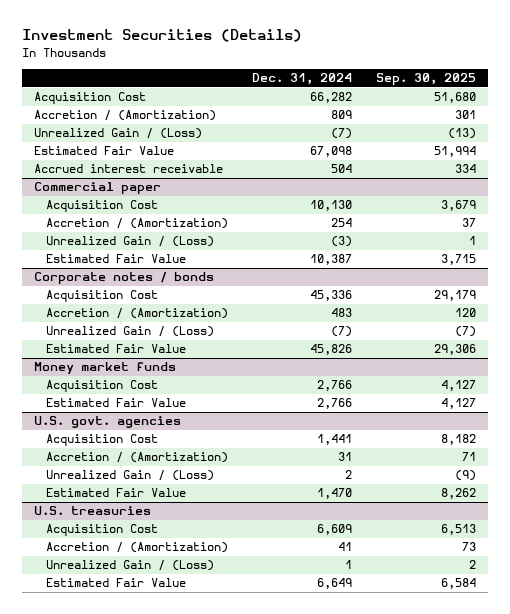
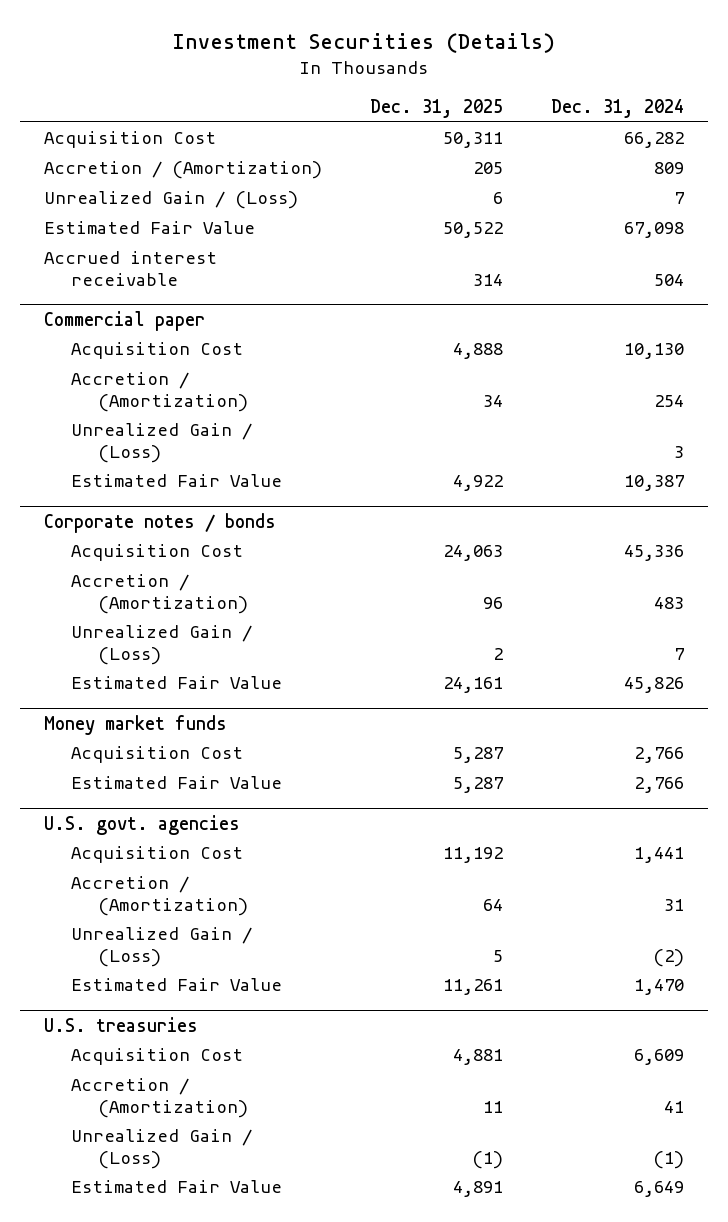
[376,73,477,86] Sep. 30, 2025 -> none
none -> [370,99,504,119] Dec. 31, 2025
[330,128,352,140] (7) -> [674,192,685,205] 7
[330,236,352,248] (3) -> [674,445,685,458] 3
[330,326,352,338] (7) -> [674,647,685,660] 7
[344,470,352,480] 2 -> [653,948,685,967] (2)
[344,560,352,570] 1 -> [653,1150,685,1169] (1)

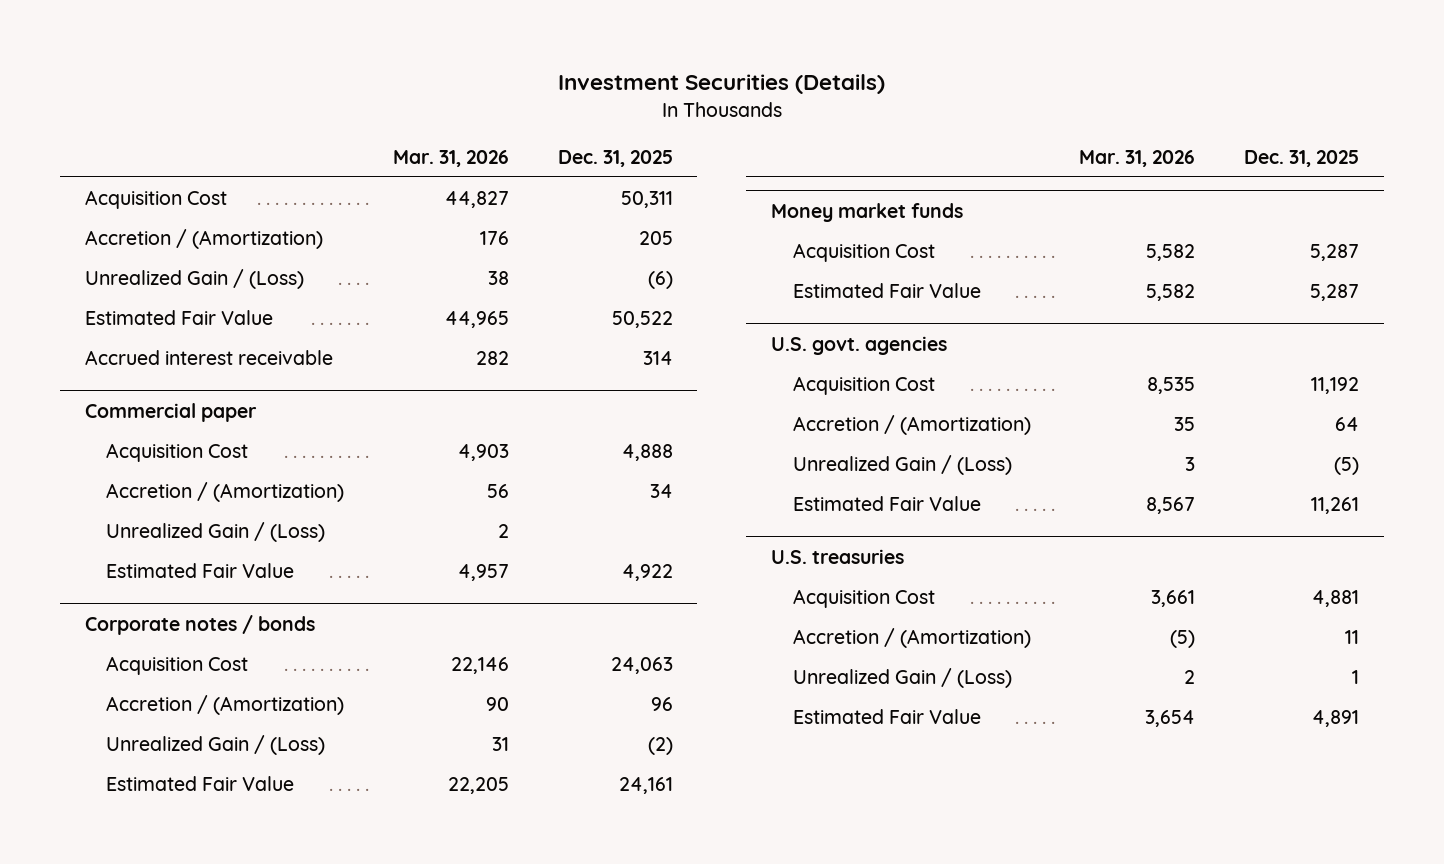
[551,99,685,119] Dec. 31, 2024 -> none
none -> [393,149,510,167] Mar. 31, 2026
[493,192,504,205] 6 -> [648,271,674,290] (6)
[493,647,504,660] 2 -> [648,737,674,756] (2)
[493,949,504,962] 5 -> [1334,457,1360,476] (5)
[472,1150,504,1169] (1) -> [1352,670,1360,685] 1

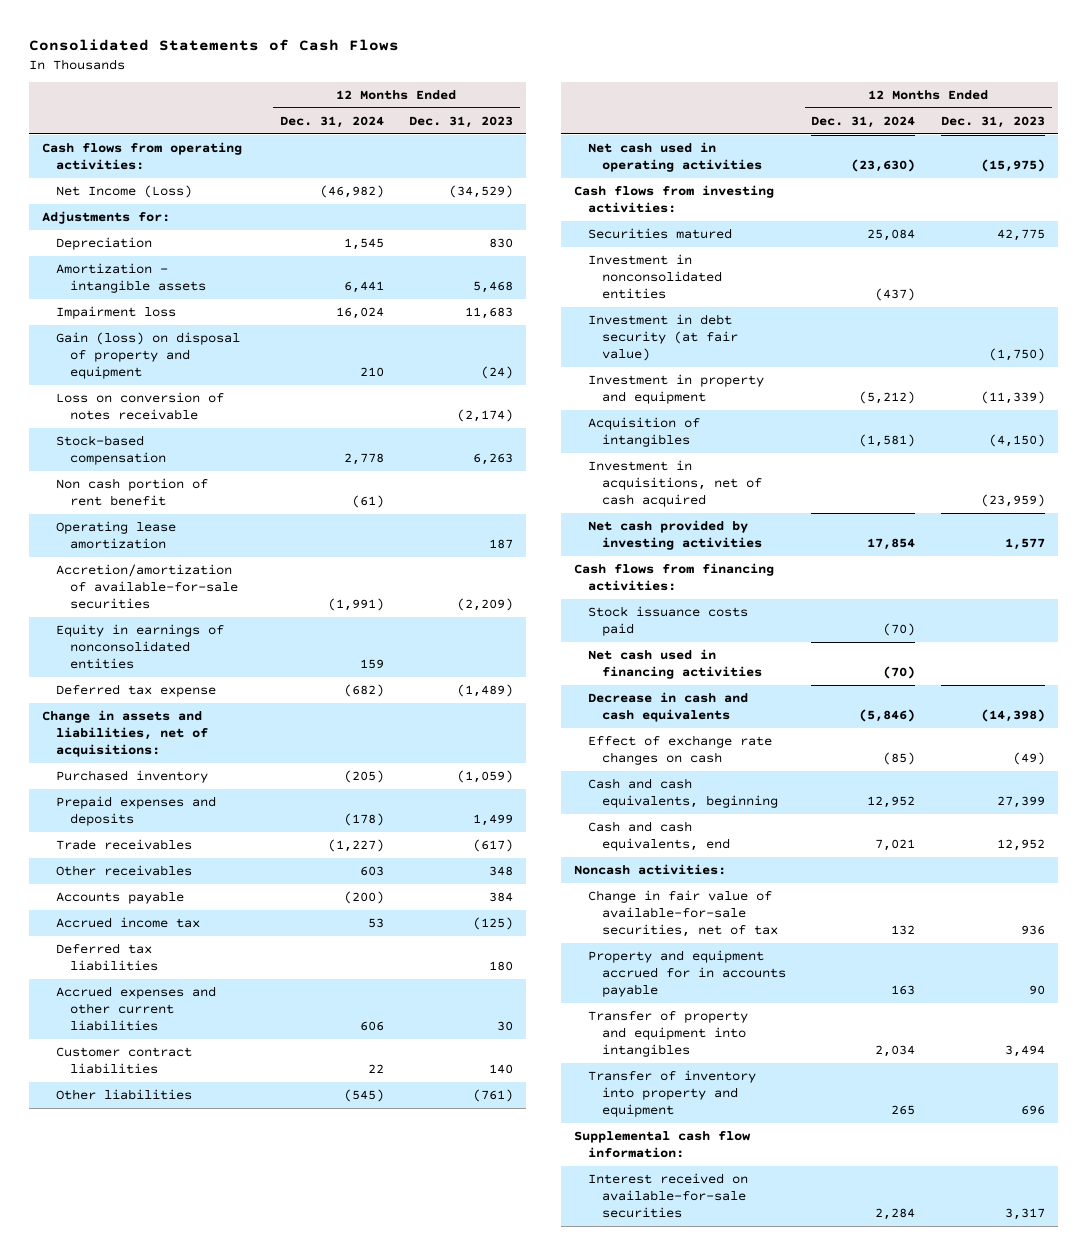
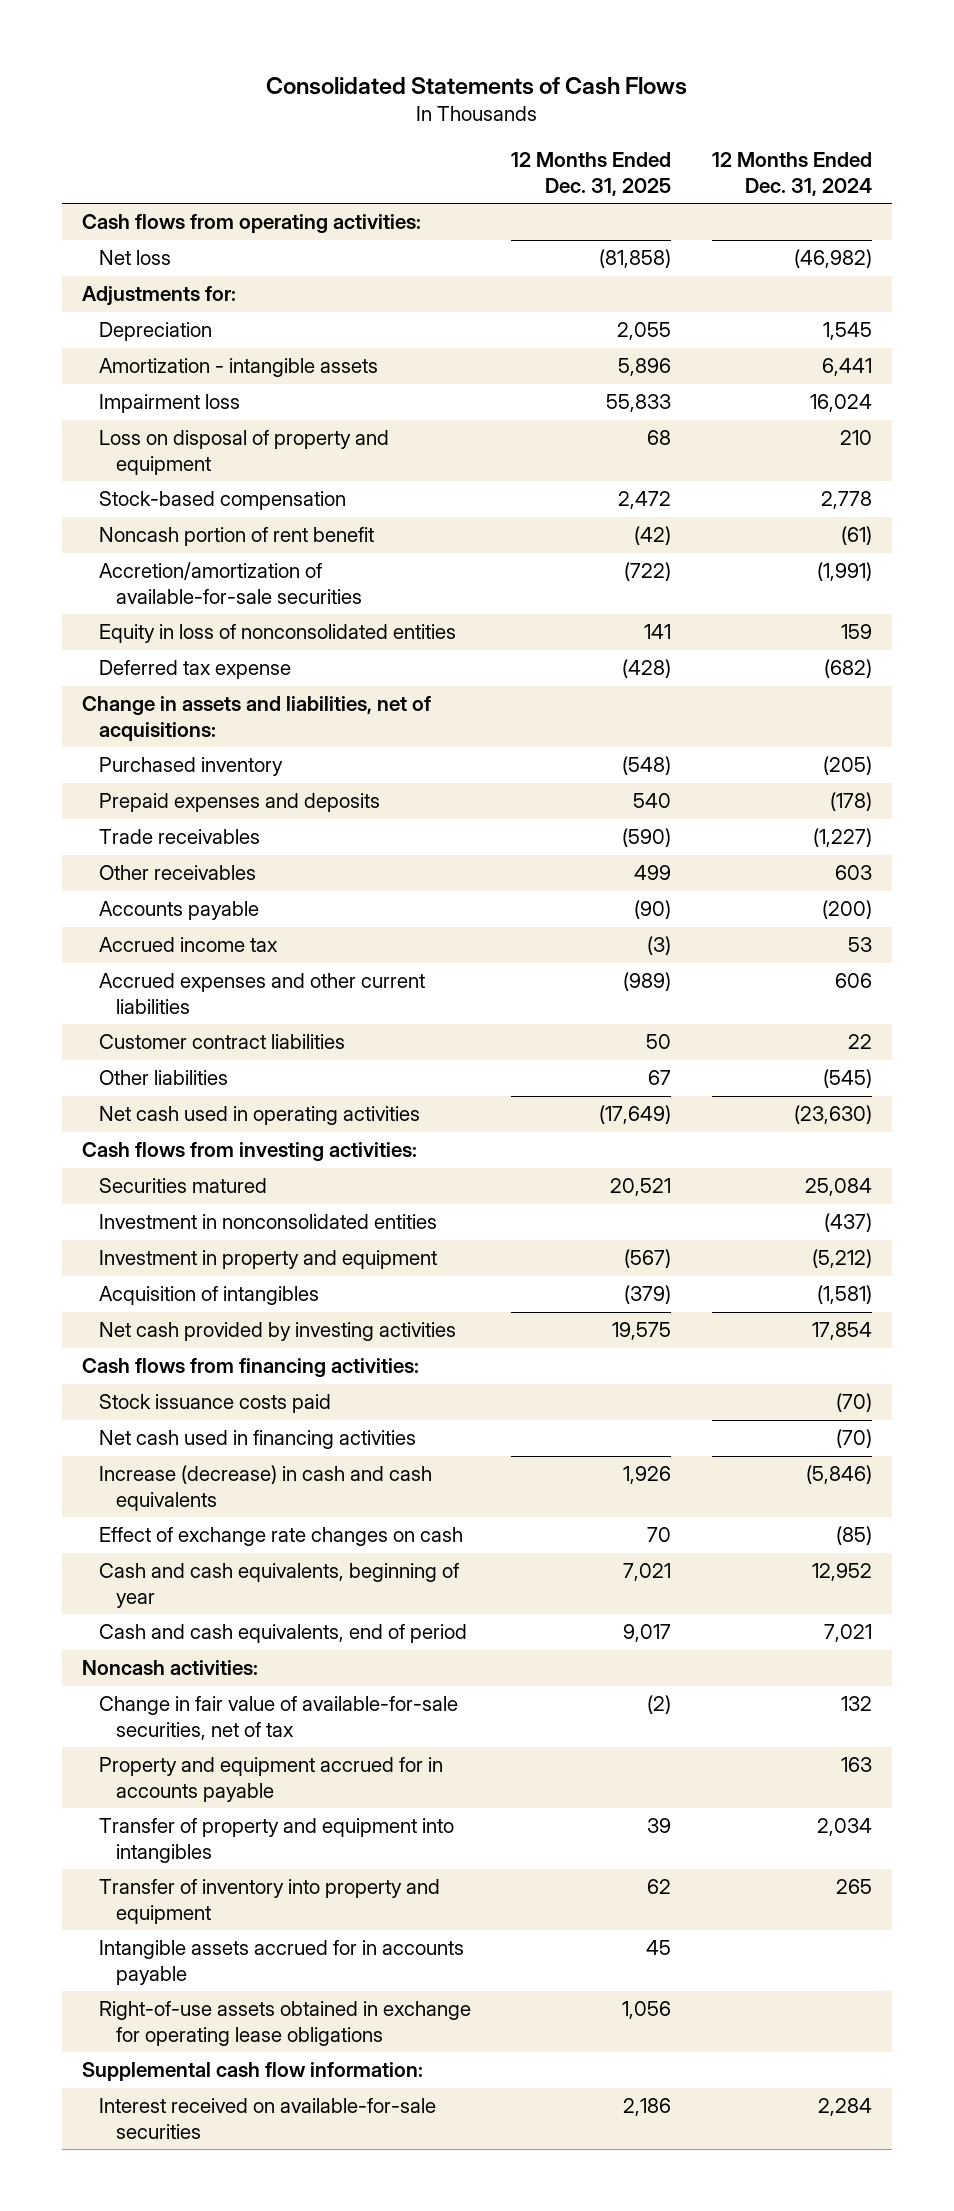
[409,115,514,128] Dec. 31, 2023 -> none
none -> [511,152,672,196] 12 Months Ended Dec. 31, 2025
[55,184,192,198] Net Income (Loss) -> [99,250,172,266] Net loss
[55,391,224,420] Loss on conversion of notes receivable -> none
[55,331,240,379] Gain (loss) on disposal of property and equipment -> [99,430,390,475] Loss on disposal of property and equipment
[55,520,176,549] Operating lease amortization -> none
[55,477,208,506] Non cash portion of rent benefit -> [99,527,375,547] Noncash portion of rent benefit
[55,623,224,669] Equity in earnings of nonconsolidated entities -> [99,624,457,644] Equity in loss of nonconsolidated entities
[55,942,158,971] Deferred tax liabilities -> none
[587,313,738,361] Investment in debt security (at fair value) -> none
[587,459,762,507] Investment in acquisitions, net of cash acquired -> none
[587,691,748,722] Decrease in cash and cash equivalents -> [99,1465,433,1511] Increase (decrease) in cash and cash equivalents
[587,777,778,808] Cash and cash equivalents, beginning -> [99,1563,460,1608] Cash and cash equivalents, beginning of year
[587,820,730,851] Cash and cash equivalents, end -> [99,1624,468,1644] Cash and cash equivalents, end of period
none -> [99,1940,465,1985] Intangible assets accrued for in accounts payable
none -> [99,2001,472,2046] Right-of-use assets obtained in exchange for operating lease obligations

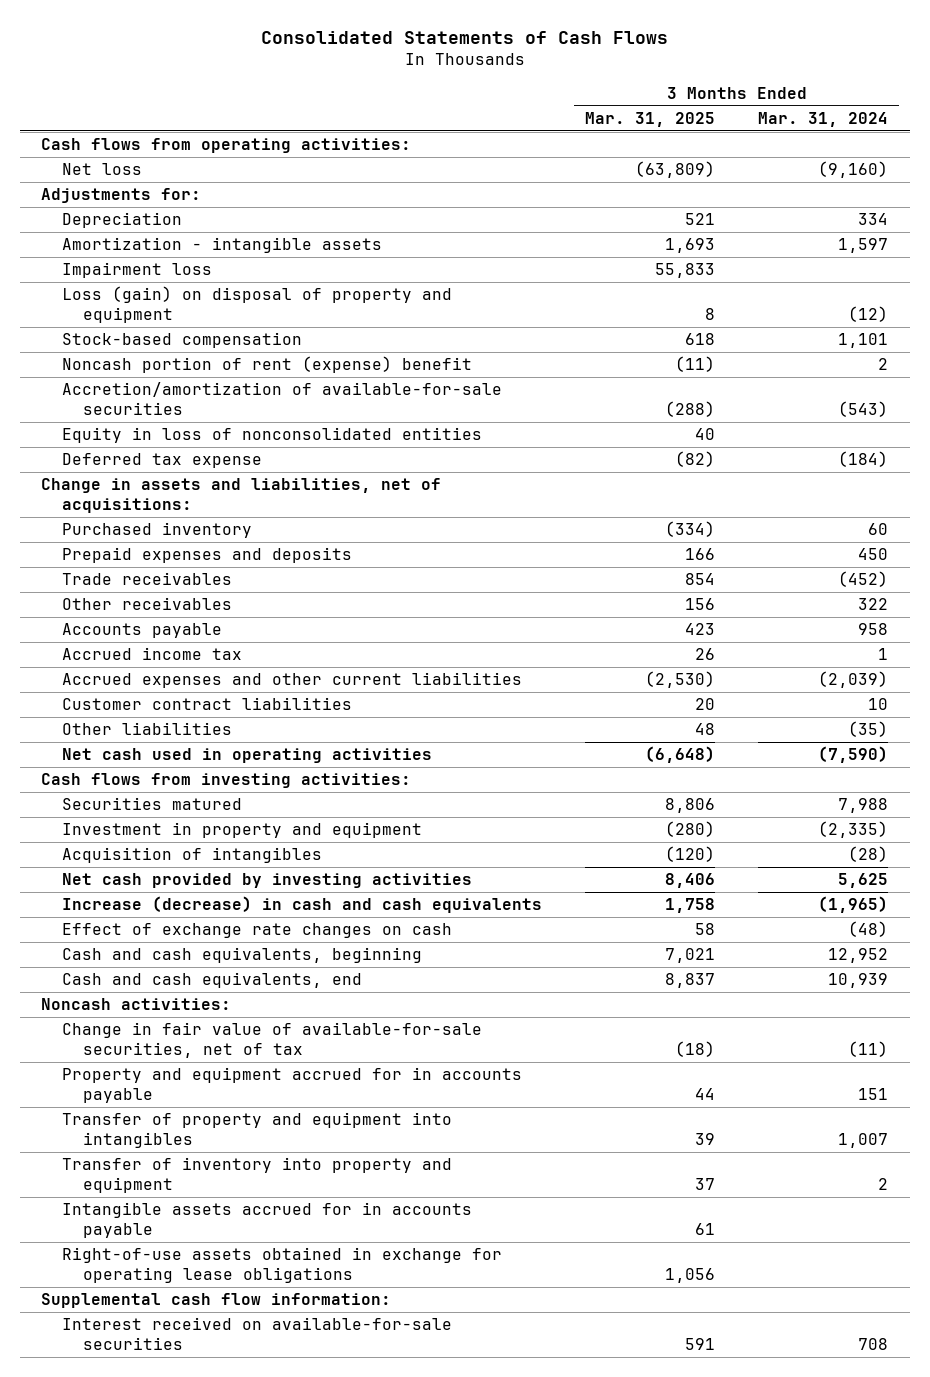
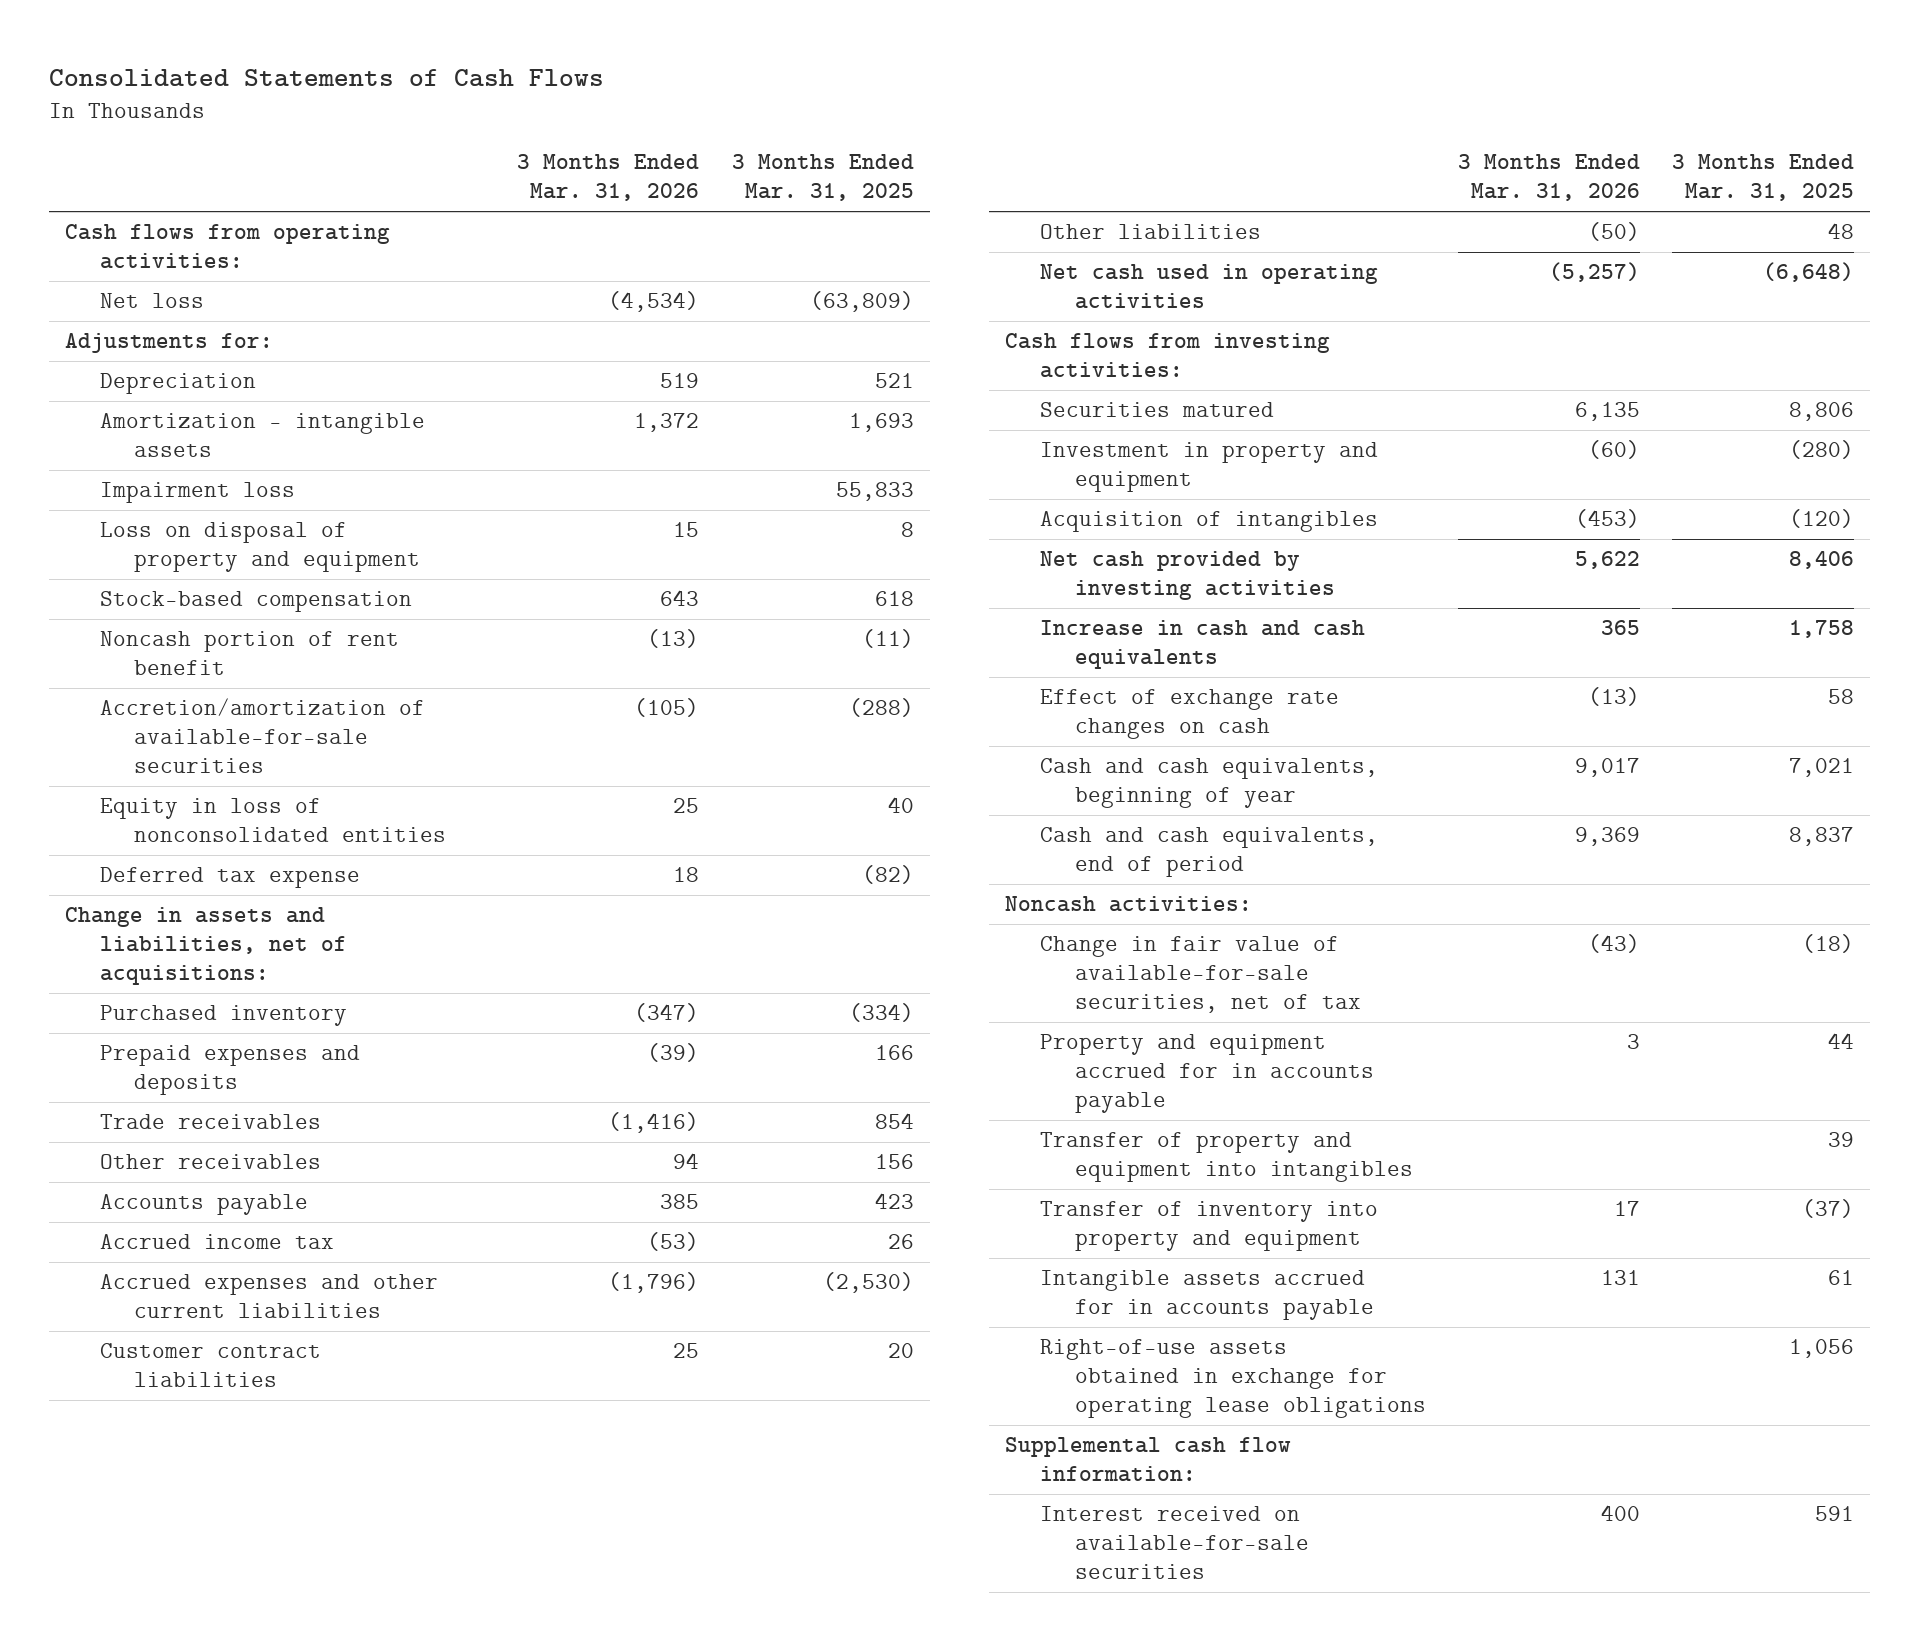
[758,111,889,127] Mar. 31, 2024 -> none
none -> [517,154,700,202] 3 Months Ended Mar. 31, 2026
[62,286,453,323] Loss (gain) on disposal of property and equipment -> [99,522,421,573] Loss on disposal of property and equipment
[62,356,473,374] Noncash portion of rent (expense) benefit -> [99,631,399,676] Noncash portion of rent benefit
[62,896,543,914] Increase (decrease) in cash and cash equivalents -> [1040,620,1366,670] Increase in cash and cash equivalents
[62,947,423,964] Cash and cash equivalents, beginning -> [1040,758,1379,809] Cash and cash equivalents, beginning of year
[62,972,363,989] Cash and cash equivalents, end -> [1040,827,1379,878] Cash and cash equivalents, end of period
[695,1177,716,1190] 37 -> [1802,1199,1855,1219] (37)

